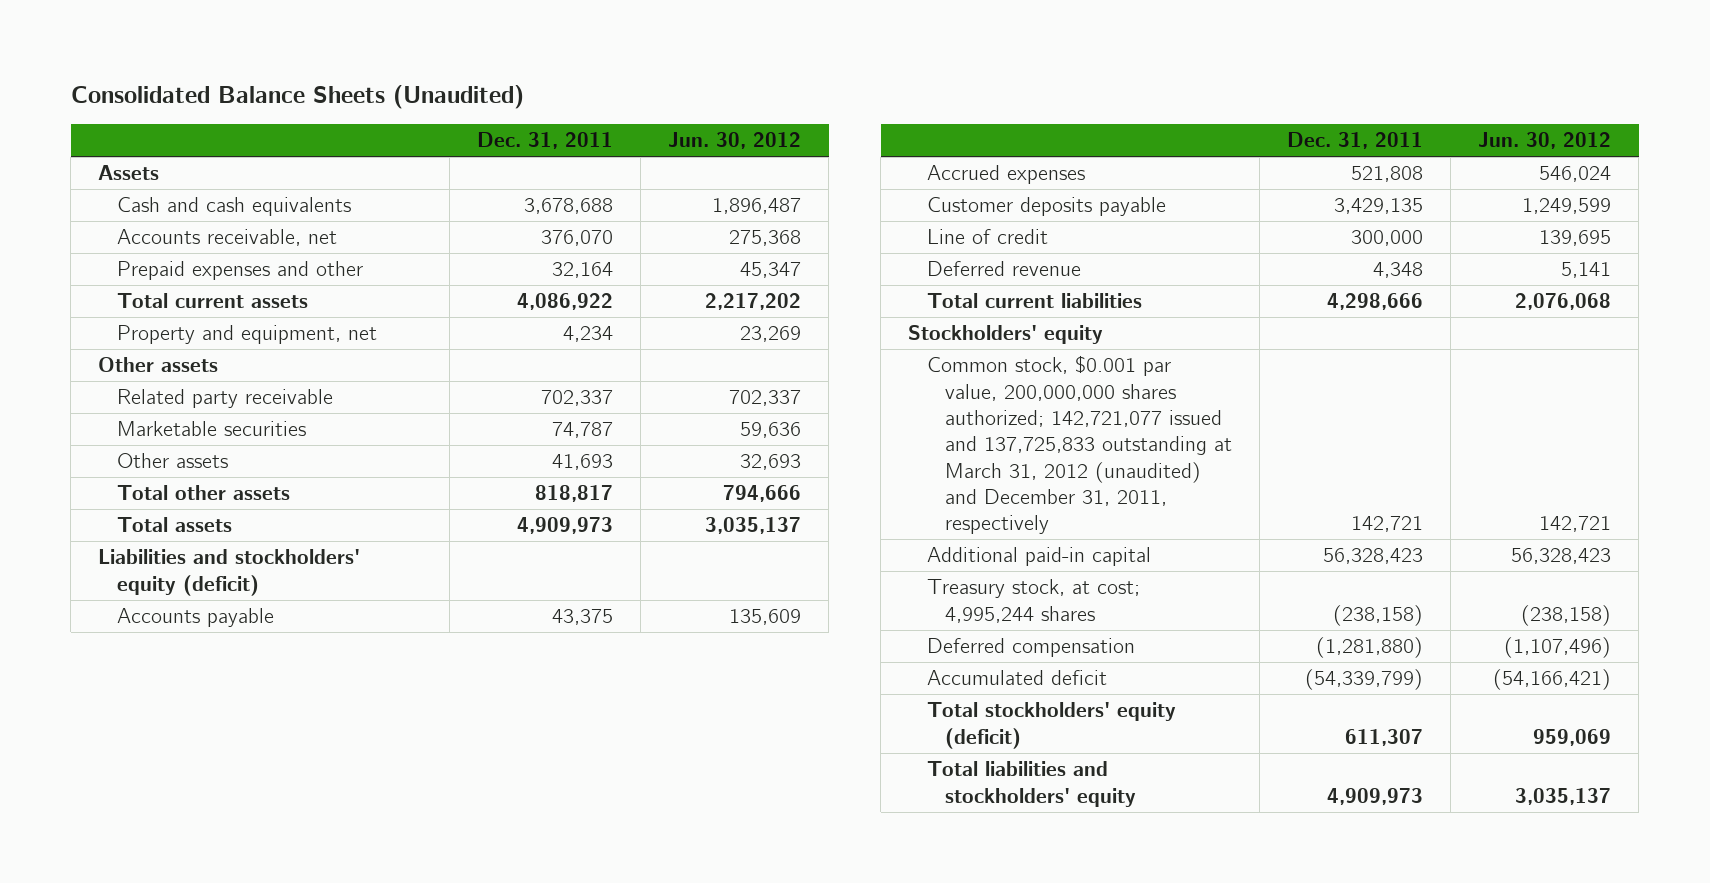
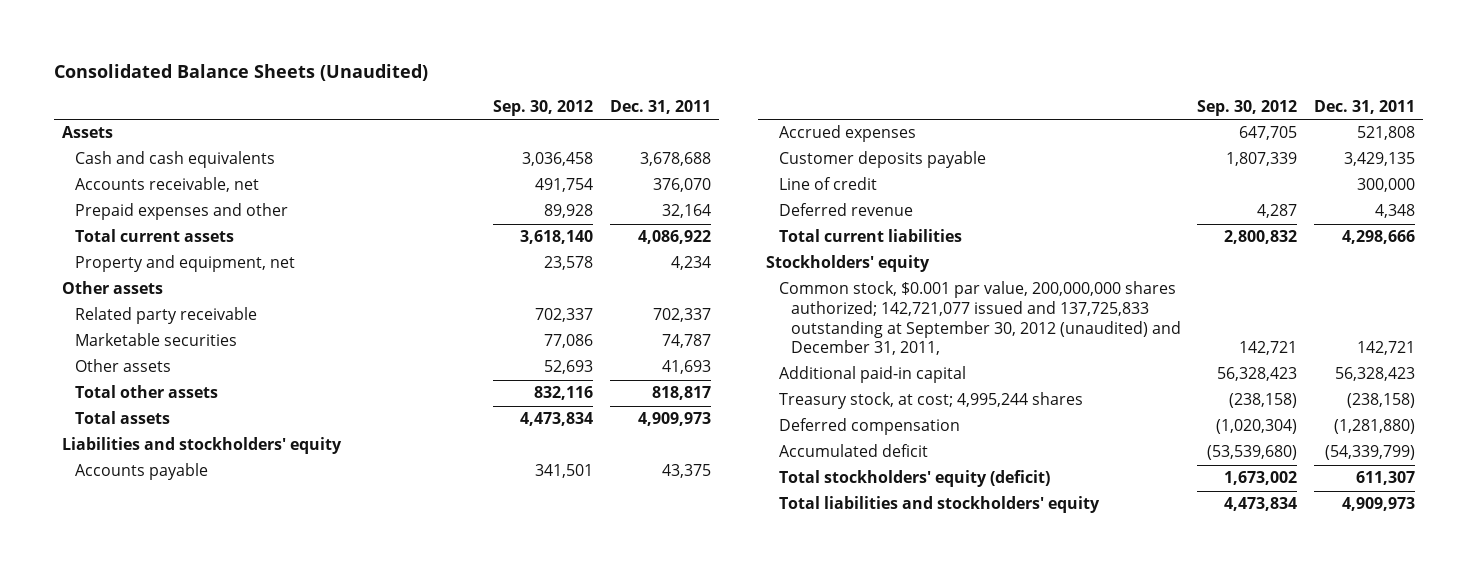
[668,132,802,150] Jun. 30, 2012 -> none
none -> [493,100,594,117] Sep. 30, 2012
[98,549,361,596] Liabilities and stockholders' equity (deficit) -> [62,437,343,455] Liabilities and stockholders' equity
[926,355,1233,535] Common stock, $0.001 par value, 200,000,000 shares authorized; 142,721,077 issued and 137,725,833 outstanding at March 31, 2012 (unaudited) and December 31, 2011, respectively -> [778,281,1181,356] Common stock, $0.001 par value, 200,000,000 shares authorized; 142,721,077 issued and 137,725,833 outstanding at September 30, 2012 (unaudited) and December 31, 2011,

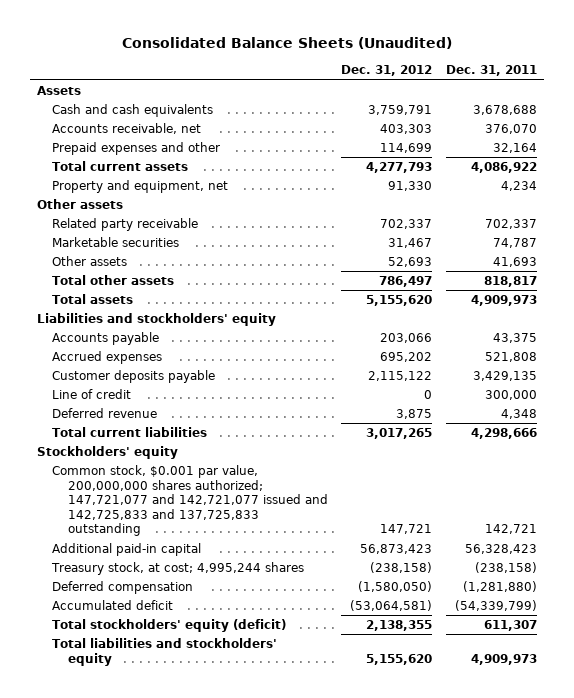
[493,100,594,117] Sep. 30, 2012 -> none
none -> [341,65,433,77] Dec. 31, 2012
[778,281,1181,356] Common stock, $0.001 par value, 200,000,000 shares authorized; 142,721,077 issued and 137,725,833 outstanding at September 30, 2012 (unaudited) and December 31, 2011, -> [52,464,329,537] Common stock, $0.001 par value, 200,000,000 shares authorized; 147,721,077 and 142,721,077 issued and 142,725,833 and 137,725,833 outstanding

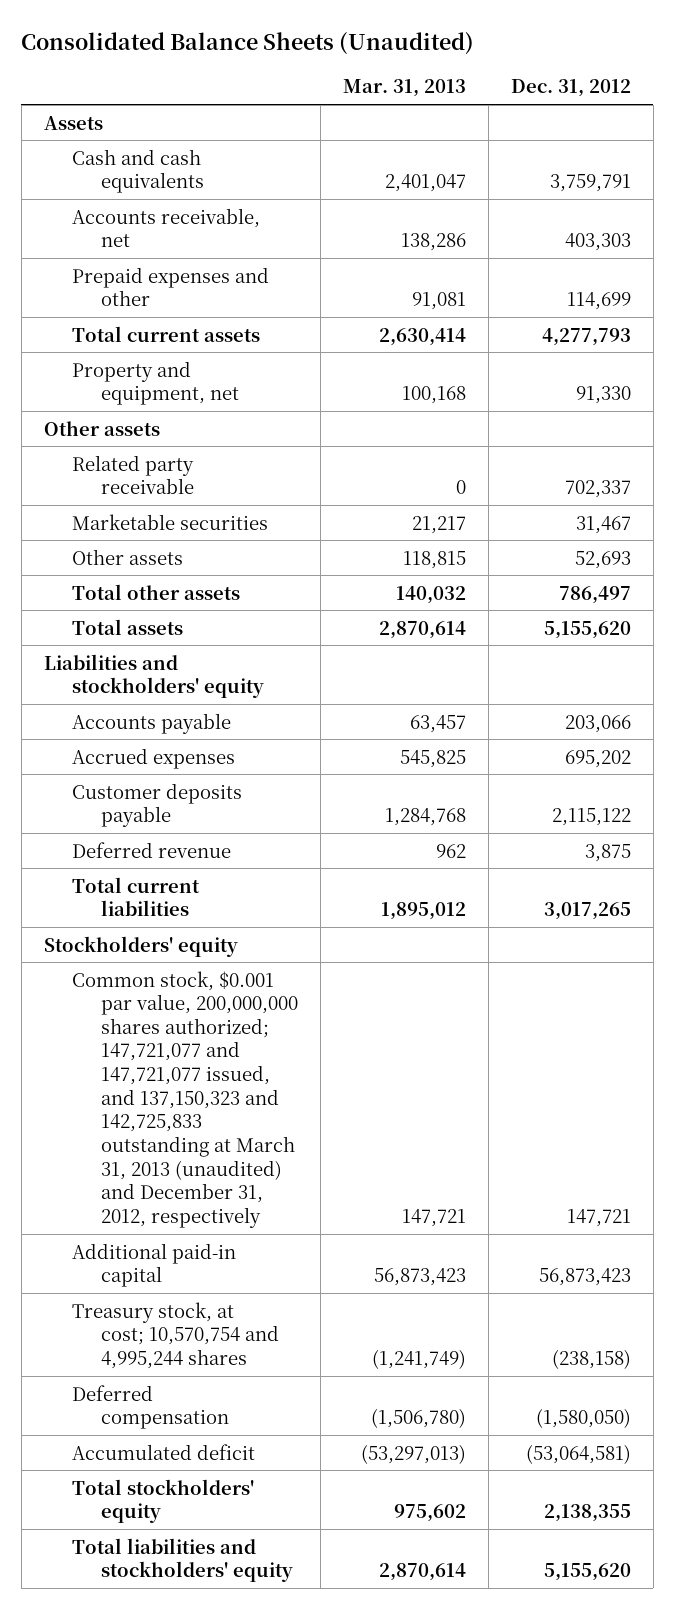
[445,65,537,77] Dec. 31, 2011 -> none
none -> [343,79,467,98] Mar. 31, 2013
[52,388,132,399] Line of credit -> none
[52,464,329,537] Common stock, $0.001 par value, 200,000,000 shares authorized; 147,721,077 and 142,721,077 issued and 142,725,833 and 137,725,833 outstanding -> [72,970,299,1228] Common stock, $0.001 par value, 200,000,000 shares authorized; 147,721,077 and 147,721,077 issued, and 137,150,323 and 142,725,833 outstanding at March 31, 2013 (unaudited) and December 31, 2012, respectively
[51,561,305,575] Treasury stock, at cost; 4,995,244 shares -> [72,1301,280,1369] Treasury stock, at cost; 10,570,754 and 4,995,244 shares
[52,618,287,632] Total stockholders' equity (deficit) -> [72,1478,255,1524] Total stockholders' equity

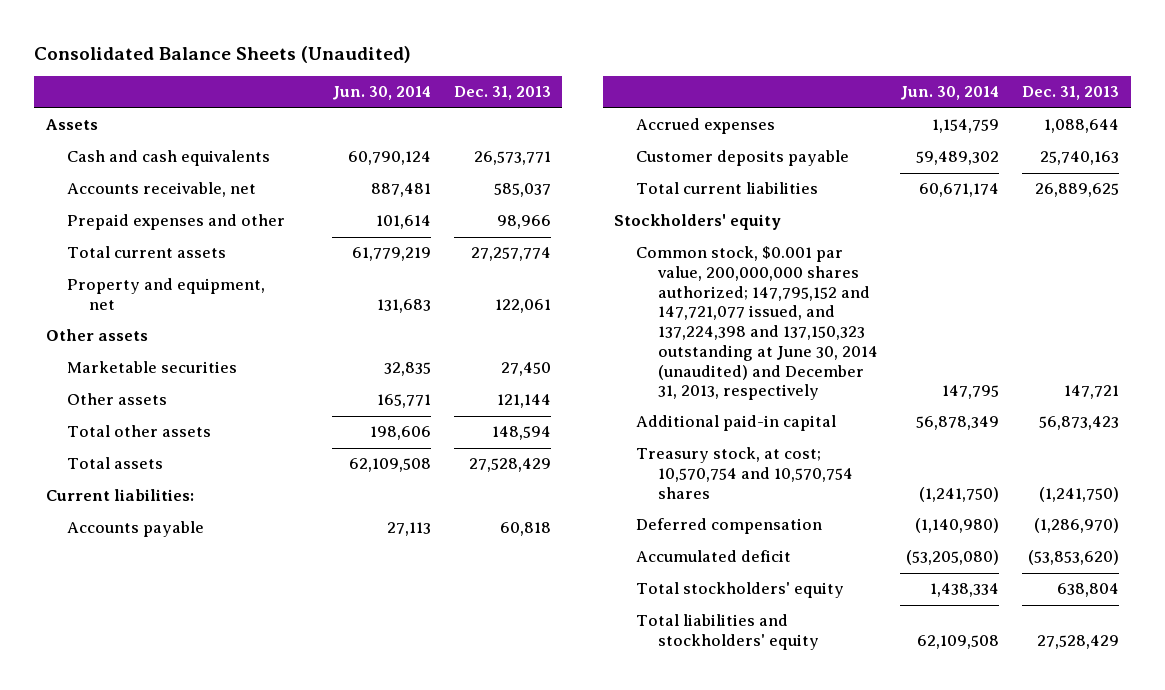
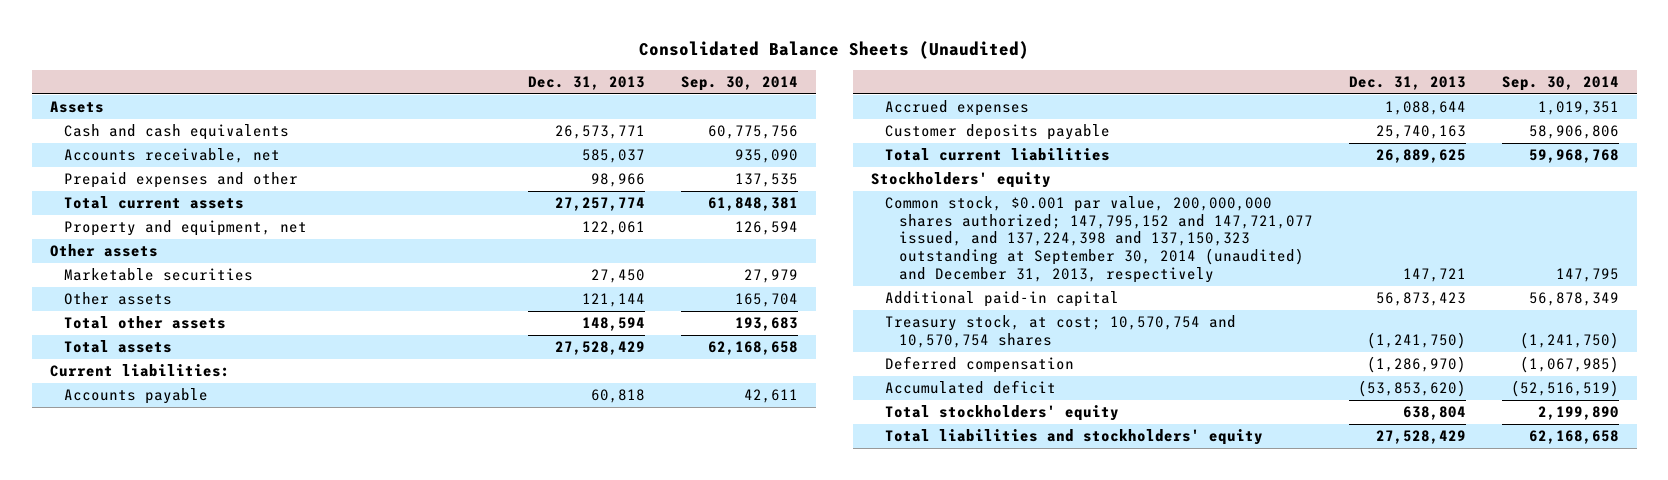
[331,86,431,101] Jun. 30, 2014 -> none
none -> [680,75,798,91] Sep. 30, 2014
[635,246,878,401] Common stock, $0.001 par value, 200,000,000 shares authorized; 147,795,152 and 147,721,077 issued, and 137,224,398 and 137,150,323 outstanding at June 30, 2014 (unaudited) and December 31, 2013, respectively -> [884,196,1313,283] Common stock, $0.001 par value, 200,000,000 shares authorized; 147,795,152 and 147,721,077 issued, and 137,224,398 and 137,150,323 outstanding at September 30, 2014 (unaudited) and December 31, 2013, respectively

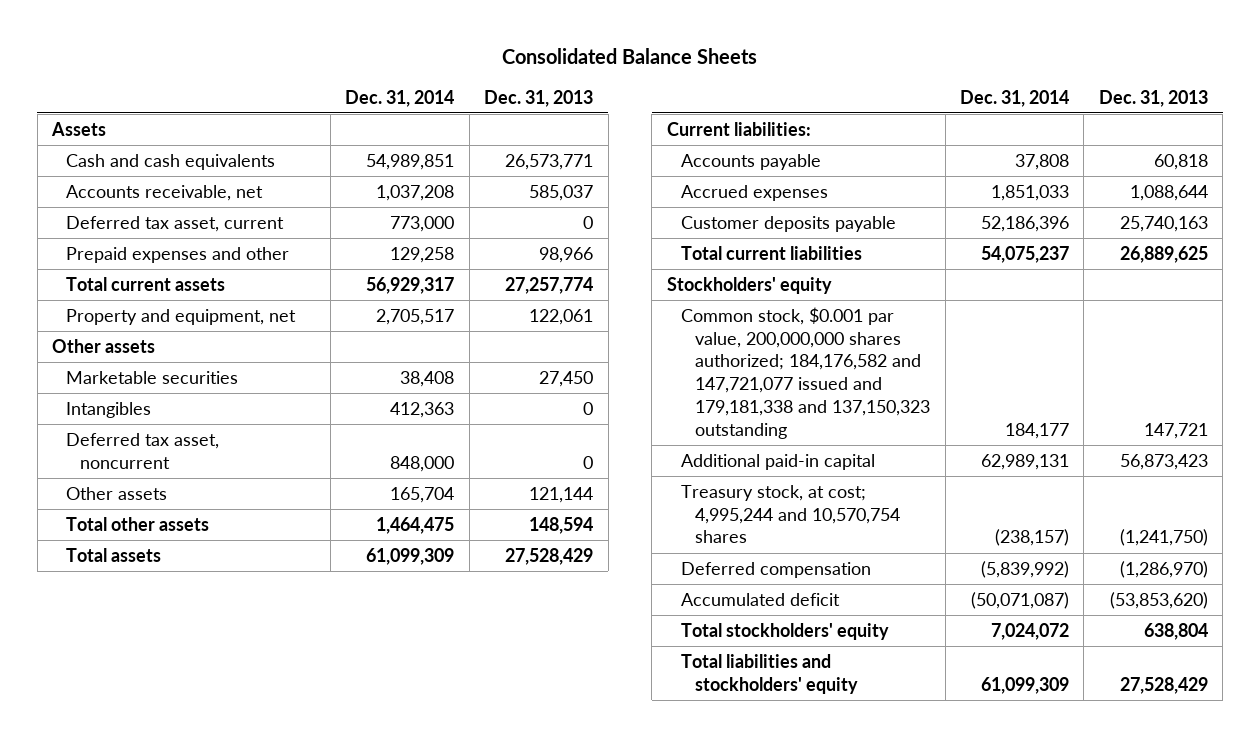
[639,40,1030,59] Consolidated Balance Sheets (Unaudited) -> [501,48,757,65] Consolidated Balance Sheets
[680,75,798,91] Sep. 30, 2014 -> none
none -> [345,89,455,107] Dec. 31, 2014
none -> [66,215,285,232] Deferred tax asset, current
none -> [66,401,152,418] Intangibles
none -> [66,432,220,469] Deferred tax asset, noncurrent
[884,196,1313,283] Common stock, $0.001 par value, 200,000,000 shares authorized; 147,795,152 and 147,721,077 issued, and 137,224,398 and 137,150,323 outstanding at September 30, 2014 (unaudited) and December 31, 2013, respectively -> [680,306,931,439] Common stock, $0.001 par value, 200,000,000 shares authorized; 184,176,582 and 147,721,077 issued and 179,181,338 and 137,150,323 outstanding
[884,315,1236,348] Treasury stock, at cost; 10,570,754 and 10,570,754 shares -> [680,484,901,544] Treasury stock, at cost; 4,995,244 and 10,570,754 shares

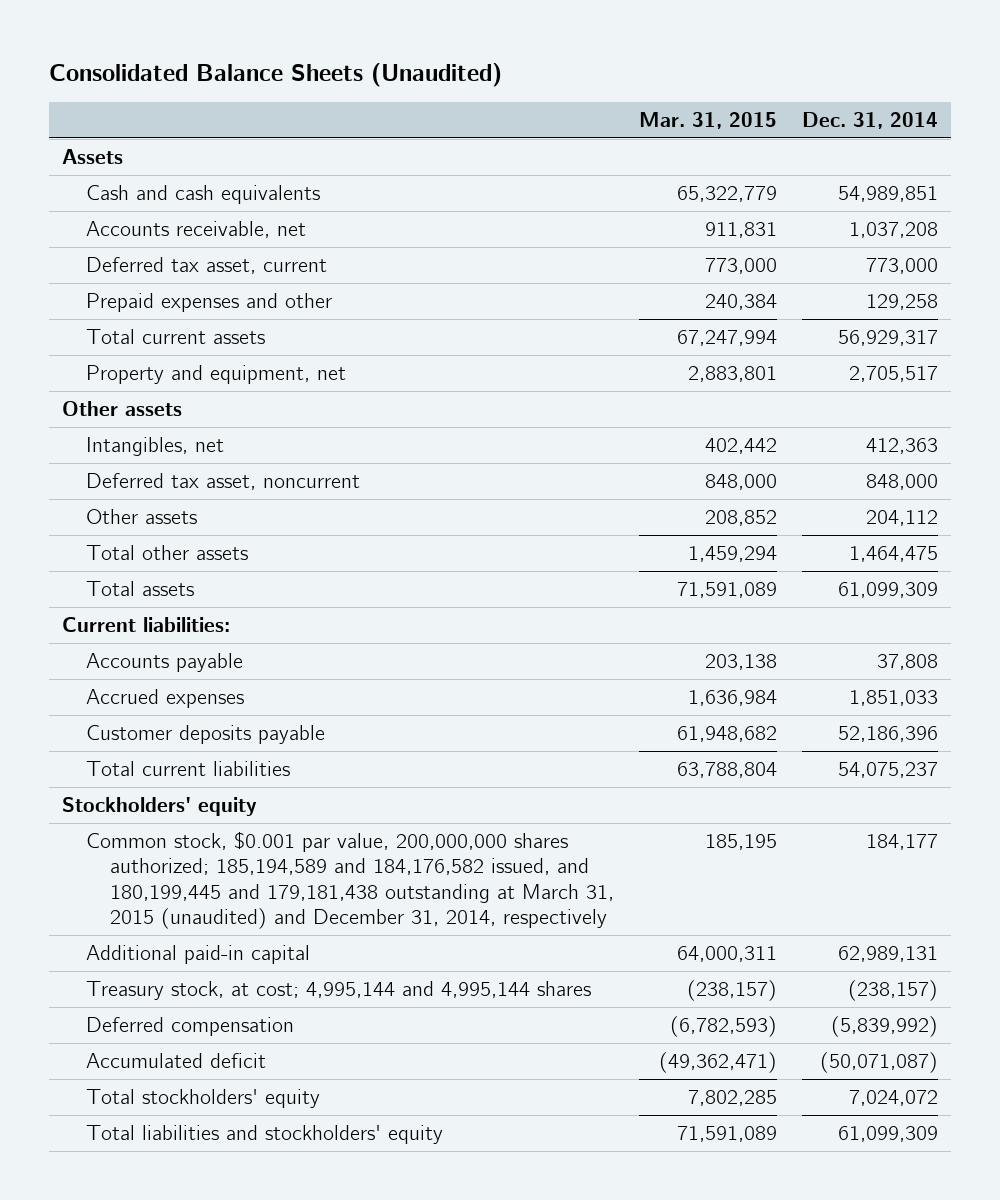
[501,48,757,65] Consolidated Balance Sheets -> [48,63,502,88] Consolidated Balance Sheets (Unaudited)
[484,89,594,107] Dec. 31, 2013 -> none
none -> [639,111,778,129] Mar. 31, 2015
[66,370,239,384] Marketable securities -> none
[66,401,152,418] Intangibles -> [85,437,224,457] Intangibles, net
[390,486,455,503] 165,704 -> [866,510,939,527] 204,112
[680,306,931,439] Common stock, $0.001 par value, 200,000,000 shares authorized; 184,176,582 and 147,721,077 issued and 179,181,338 and 137,150,323 outstanding -> [85,831,614,929] Common stock, $0.001 par value, 200,000,000 shares authorized; 185,194,589 and 184,176,582 issued, and 180,199,445 and 179,181,438 outstanding at March 31, 2015 (unaudited) and December 31, 2014, respectively
[680,484,901,544] Treasury stock, at cost; 4,995,244 and 10,570,754 shares -> [85,981,591,1001] Treasury stock, at cost; 4,995,144 and 4,995,144 shares

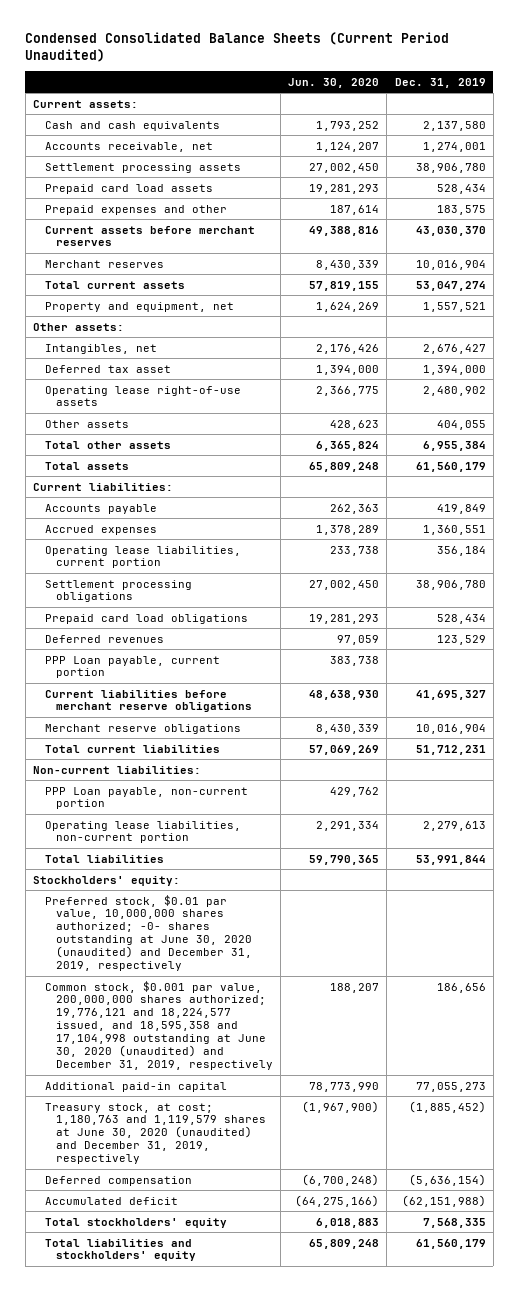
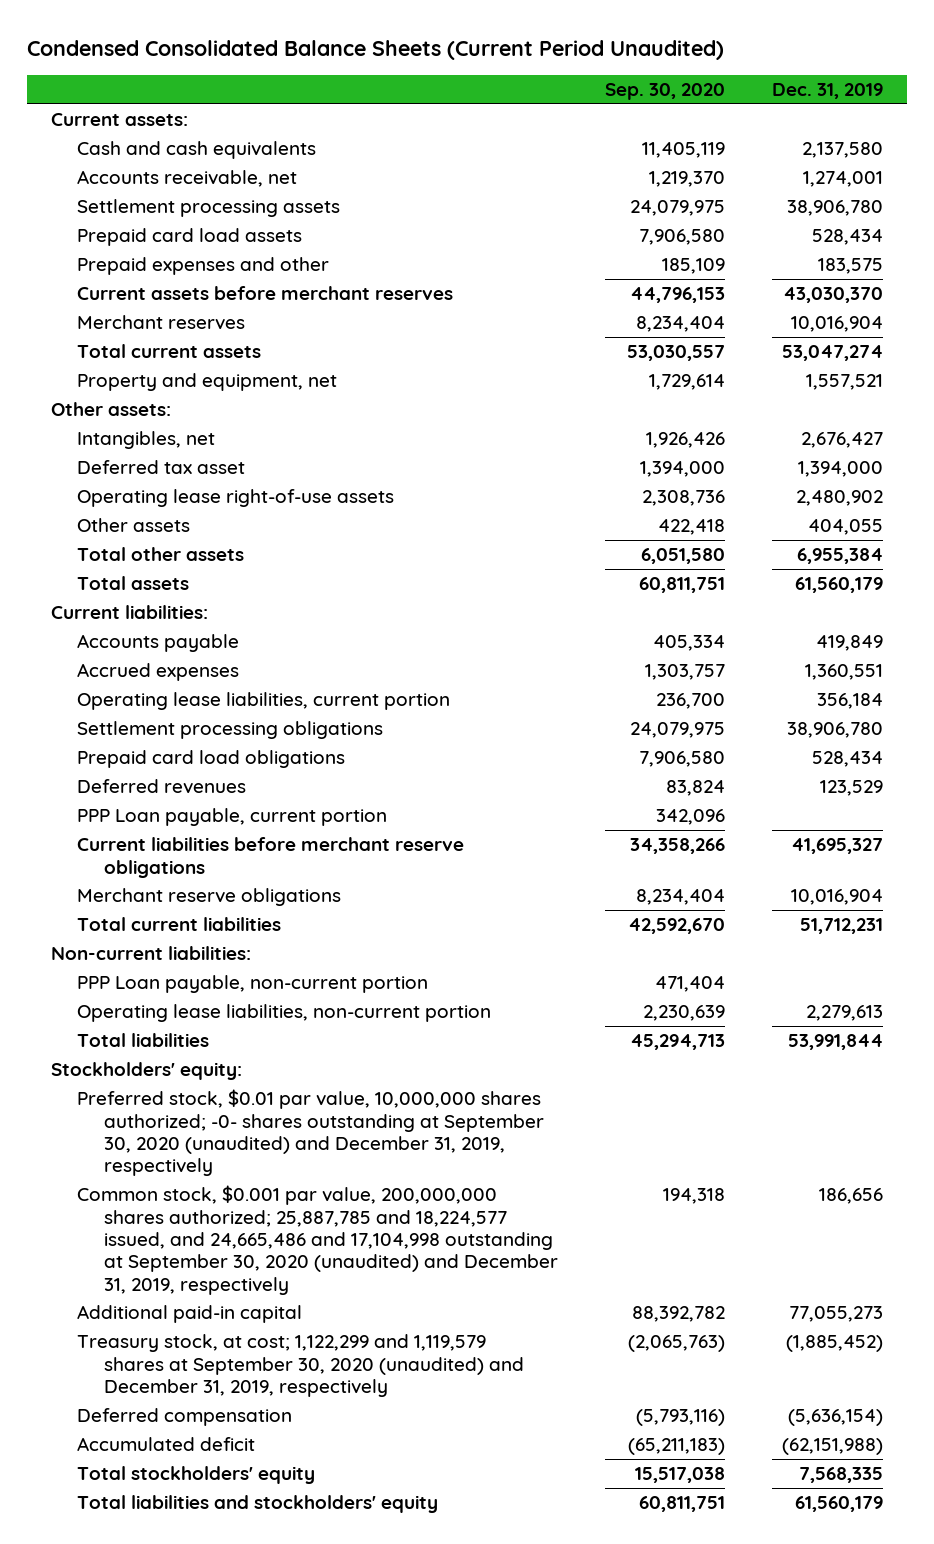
[288,77,380,88] Jun. 30, 2020 -> none
none -> [605,83,726,101] Sep. 30, 2020
[44,894,252,972] Preferred stock, $0.01 par value, 10,000,000 shares authorized; -0- shares outstanding at June 30, 2020 (unaudited) and December 31, 2019, respectively -> [77,1089,545,1177] Preferred stock, $0.01 par value, 10,000,000 shares authorized; -0- shares outstanding at September 30, 2020 (unaudited) and December 31, 2019, respectively
[44,980,273,1071] Common stock, $0.001 par value, 200,000,000 shares authorized; 19,776,121 and 18,224,577 issued, and 18,595,358 and 17,104,998 outstanding at June 30, 2020 (unaudited) and December 31, 2019, respectively -> [77,1185,559,1295] Common stock, $0.001 par value, 200,000,000 shares authorized; 25,887,785 and 18,224,577 issued, and 24,665,486 and 17,104,998 outstanding at September 30, 2020 (unaudited) and December 31, 2019, respectively
[44,1102,266,1165] Treasury stock, at cost; 1,180,763 and 1,119,579 shares at June 30, 2020 (unaudited) and December 31, 2019, respectively -> [77,1334,525,1397] Treasury stock, at cost; 1,122,299 and 1,119,579 shares at September 30, 2020 (unaudited) and December 31, 2019, respectively

